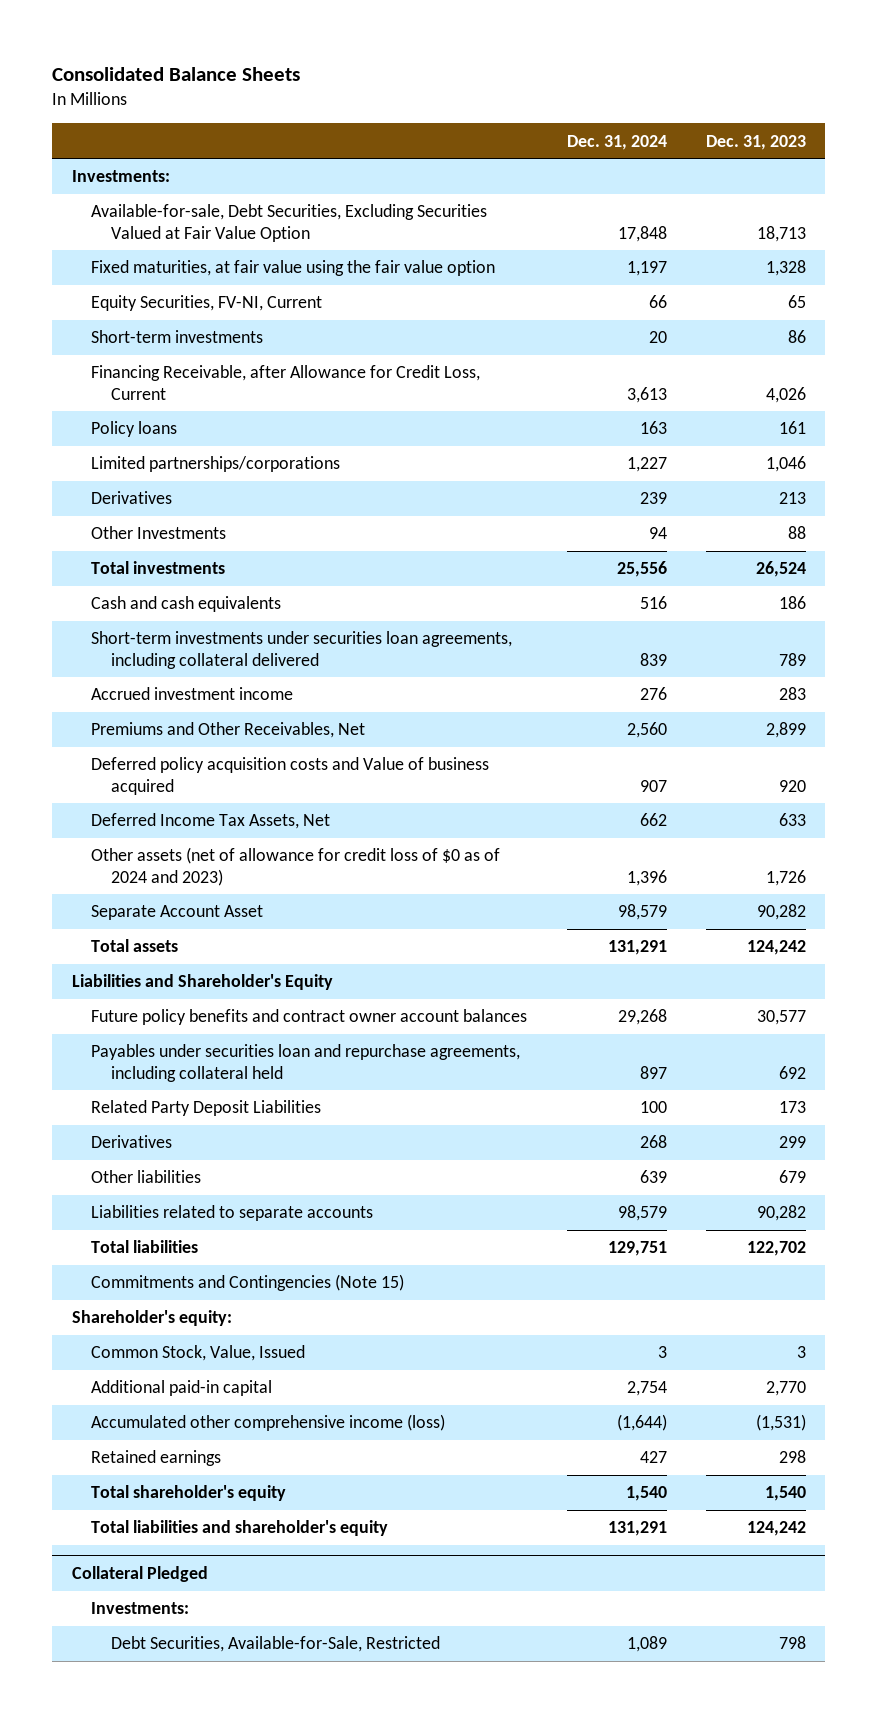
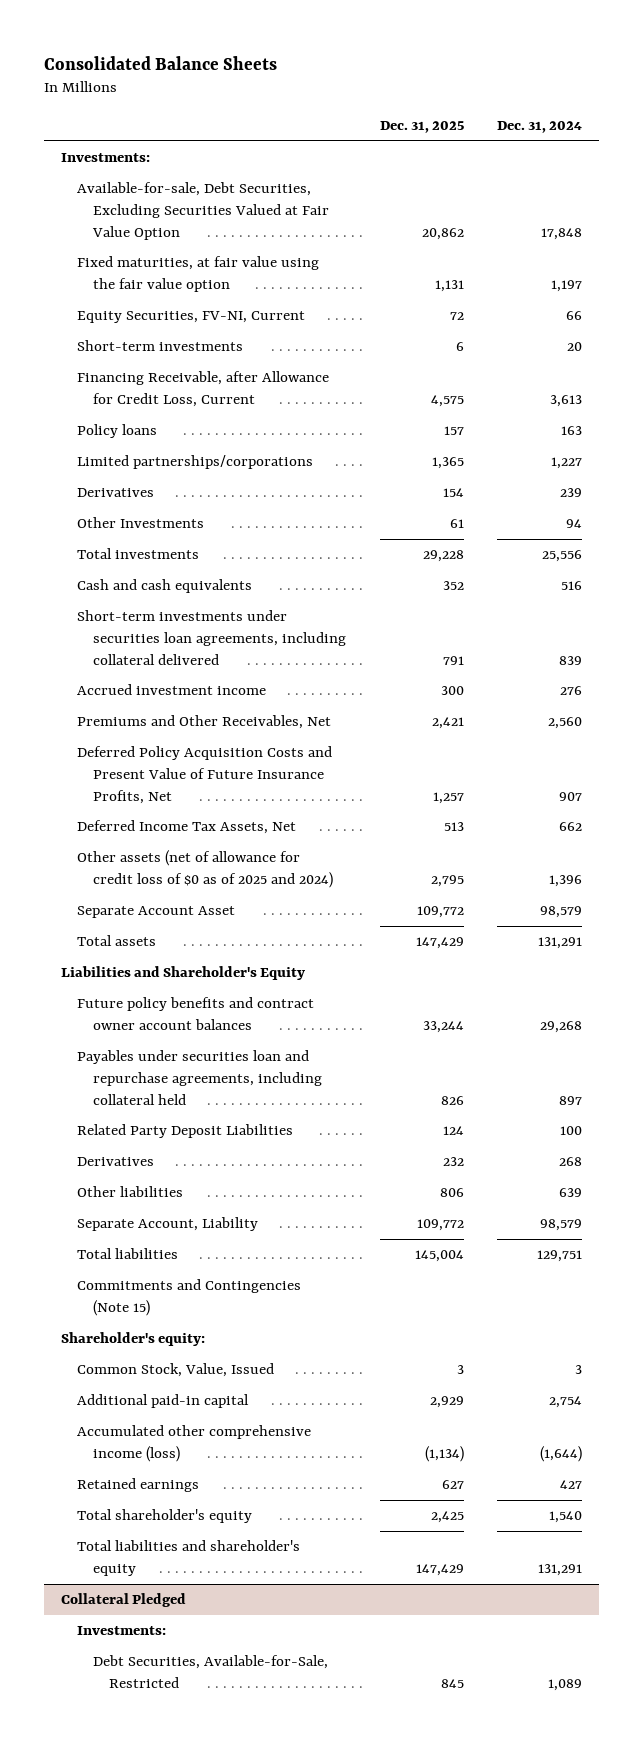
[705,134,806,150] Dec. 31, 2023 -> none
none -> [379,120,464,133] Dec. 31, 2025
[91,757,490,795] Deferred policy acquisition costs and Value of business acquired -> [76,746,332,804] Deferred Policy Acquisition Costs and Present Value of Future Insurance Profits, Net
[91,847,501,886] Other assets (net of allowance for credit loss of $0 as of 2024 and 2023) -> [76,850,333,888] Other assets (net of allowance for credit loss of $0 as of 2025 and 2024)
[91,1205,374,1222] Liabilities related to separate accounts -> [76,1217,258,1232] Separate Account, Liability

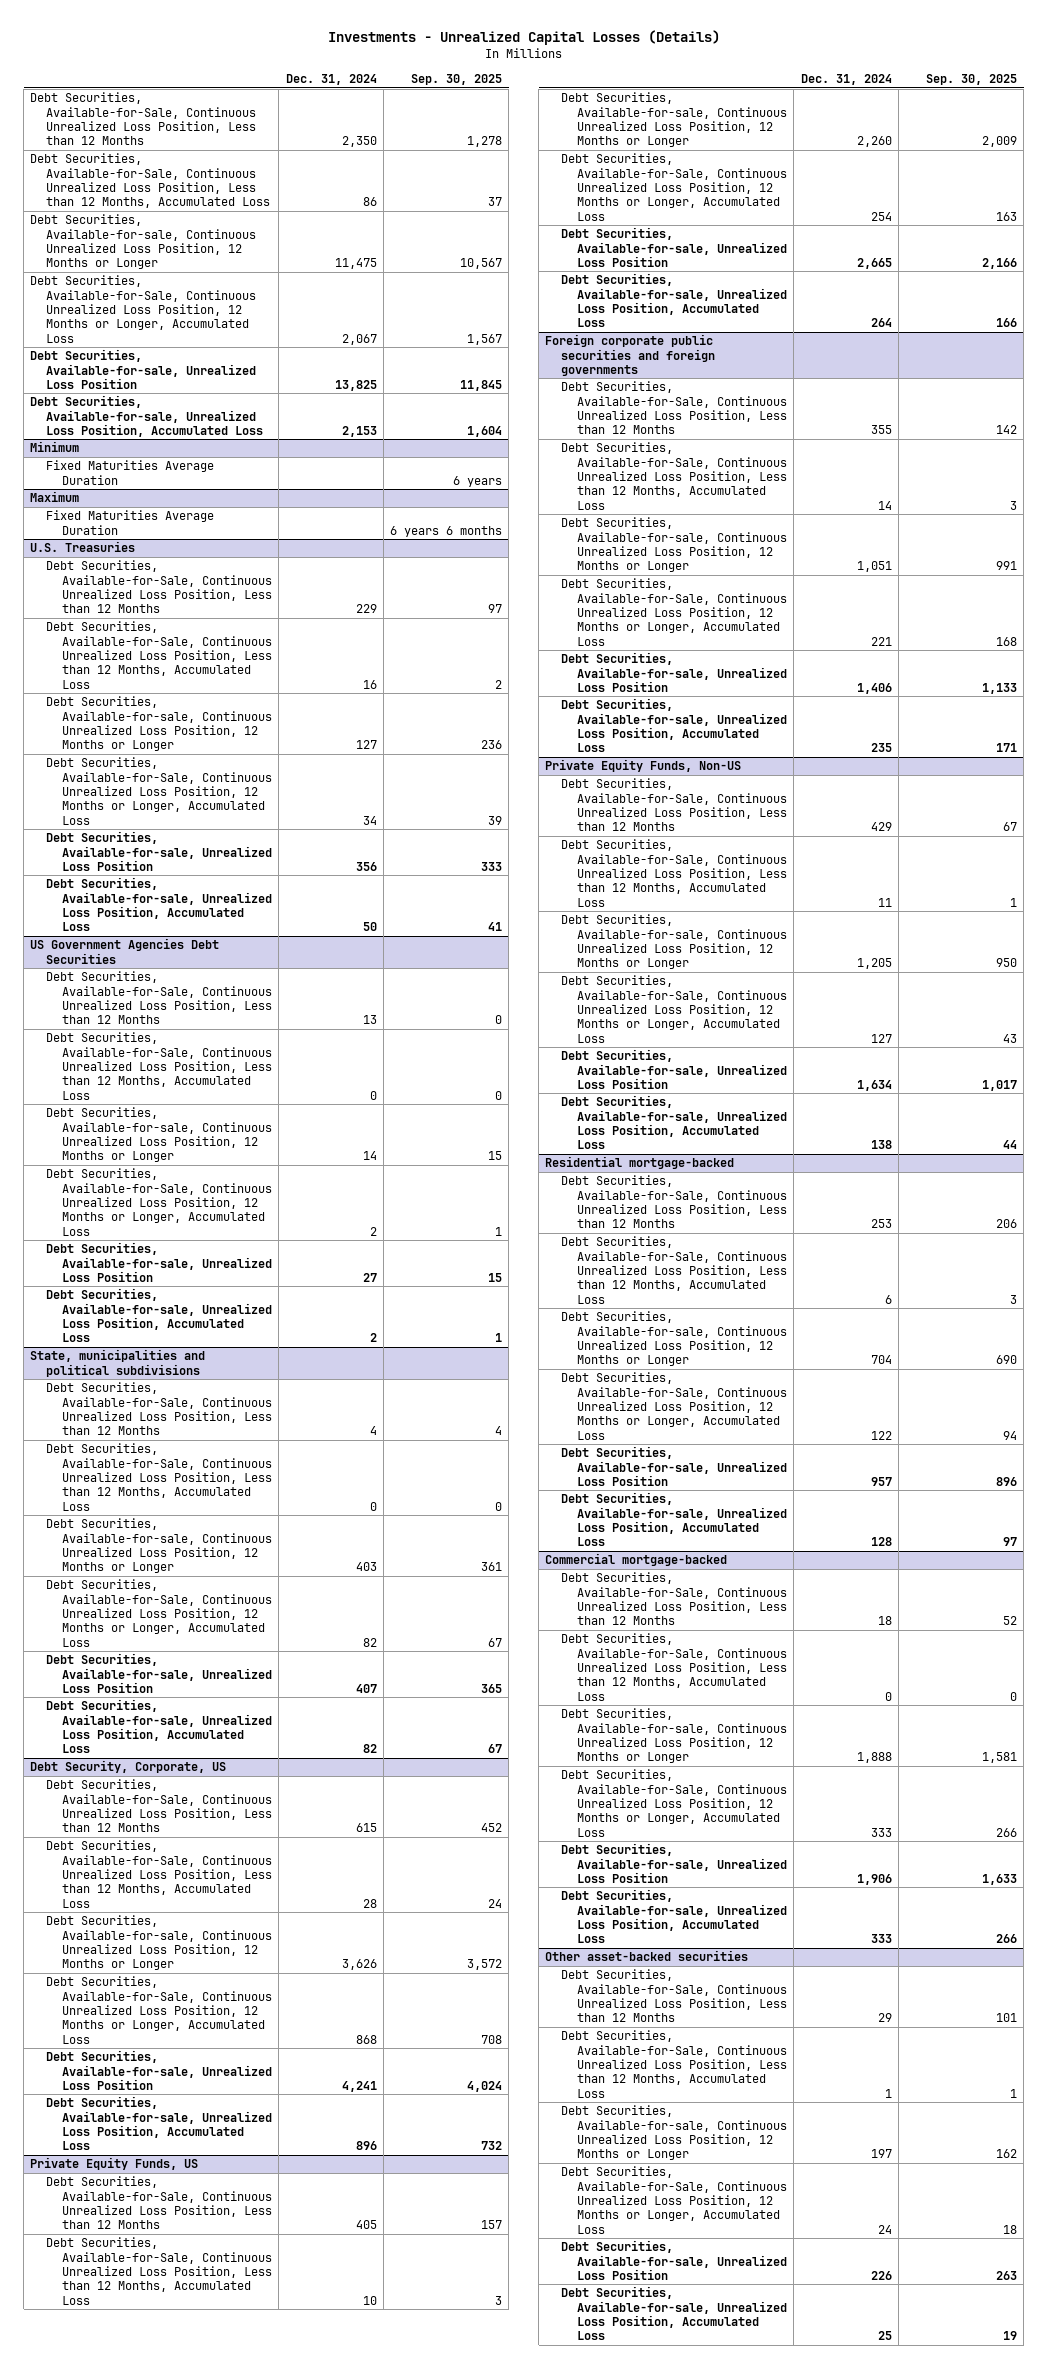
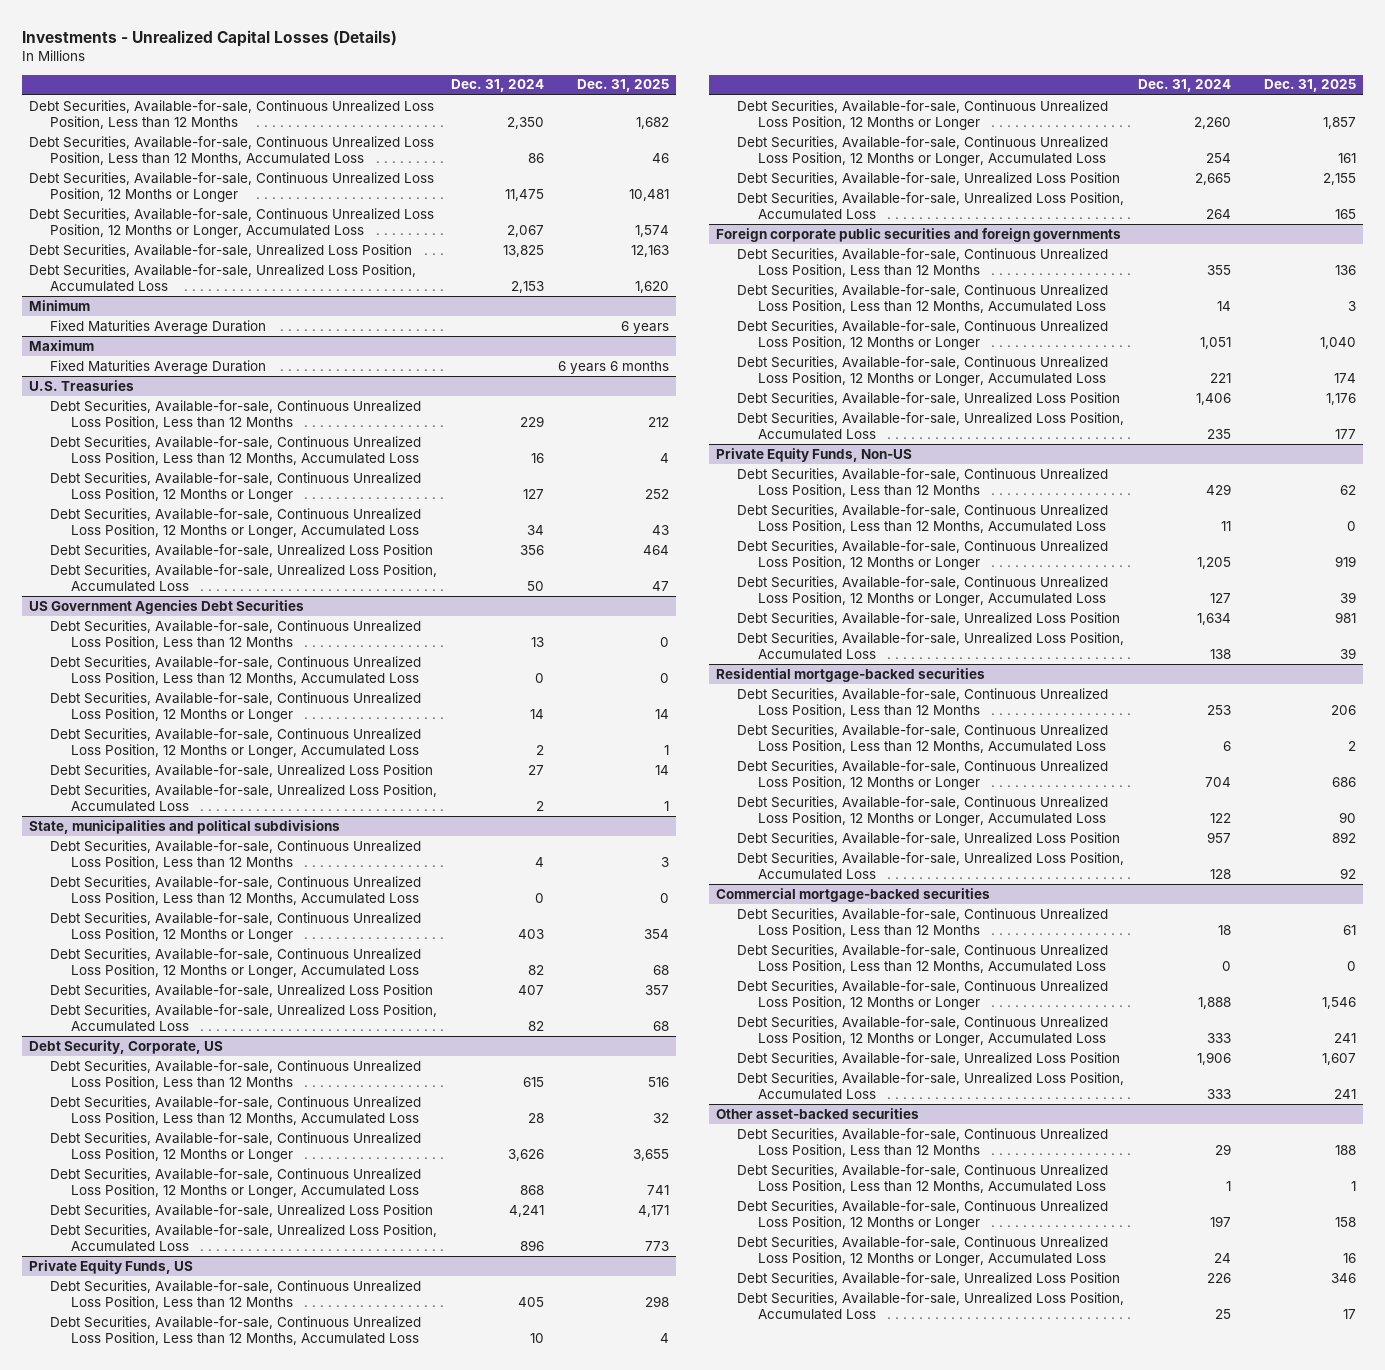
[411,74,503,86] Sep. 30, 2025 -> none
none -> [576,79,669,93] Dec. 31, 2025
[30,92,257,146] Debt Securities, Available-for-Sale, Continuous Unrealized Loss Position, Less than 12 Months -> [28,99,434,130] Debt Securities, Available-for-sale, Continuous Unrealized Loss Position, Less than 12 Months
[30,153,271,209] Debt Securities, Available-for-Sale, Continuous Unrealized Loss Position, Less than 12 Months, Accumulated Loss -> [28,135,434,166] Debt Securities, Available-for-sale, Continuous Unrealized Loss Position, Less than 12 Months, Accumulated Loss
[30,275,257,343] Debt Securities, Available-for-Sale, Continuous Unrealized Loss Position, 12 Months or Longer, Accumulated Loss -> [28,207,434,239] Debt Securities, Available-for-sale, Continuous Unrealized Loss Position, 12 Months or Longer, Accumulated Loss
[46,560,272,614] Debt Securities, Available-for-Sale, Continuous Unrealized Loss Position, Less than 12 Months -> [49,399,421,430] Debt Securities, Available-for-sale, Continuous Unrealized Loss Position, Less than 12 Months
[46,621,272,689] Debt Securities, Available-for-Sale, Continuous Unrealized Loss Position, Less than 12 Months, Accumulated Loss -> [49,435,421,466] Debt Securities, Available-for-sale, Continuous Unrealized Loss Position, Less than 12 Months, Accumulated Loss
[46,757,272,825] Debt Securities, Available-for-Sale, Continuous Unrealized Loss Position, 12 Months or Longer, Accumulated Loss -> [49,507,421,539] Debt Securities, Available-for-sale, Continuous Unrealized Loss Position, 12 Months or Longer, Accumulated Loss
[46,971,272,1025] Debt Securities, Available-for-Sale, Continuous Unrealized Loss Position, Less than 12 Months -> [49,619,421,650] Debt Securities, Available-for-sale, Continuous Unrealized Loss Position, Less than 12 Months
[46,1032,272,1100] Debt Securities, Available-for-Sale, Continuous Unrealized Loss Position, Less than 12 Months, Accumulated Loss -> [49,655,421,686] Debt Securities, Available-for-sale, Continuous Unrealized Loss Position, Less than 12 Months, Accumulated Loss
[46,1168,272,1236] Debt Securities, Available-for-Sale, Continuous Unrealized Loss Position, 12 Months or Longer, Accumulated Loss -> [49,727,421,759] Debt Securities, Available-for-sale, Continuous Unrealized Loss Position, 12 Months or Longer, Accumulated Loss
[46,1382,272,1436] Debt Securities, Available-for-Sale, Continuous Unrealized Loss Position, Less than 12 Months -> [49,839,421,870] Debt Securities, Available-for-sale, Continuous Unrealized Loss Position, Less than 12 Months
[46,1443,272,1511] Debt Securities, Available-for-Sale, Continuous Unrealized Loss Position, Less than 12 Months, Accumulated Loss -> [49,875,421,906] Debt Securities, Available-for-sale, Continuous Unrealized Loss Position, Less than 12 Months, Accumulated Loss
[46,1579,272,1647] Debt Securities, Available-for-Sale, Continuous Unrealized Loss Position, 12 Months or Longer, Accumulated Loss -> [49,947,421,979] Debt Securities, Available-for-sale, Continuous Unrealized Loss Position, 12 Months or Longer, Accumulated Loss
[46,1779,272,1833] Debt Securities, Available-for-Sale, Continuous Unrealized Loss Position, Less than 12 Months -> [49,1059,421,1090] Debt Securities, Available-for-sale, Continuous Unrealized Loss Position, Less than 12 Months
[46,1840,272,1908] Debt Securities, Available-for-Sale, Continuous Unrealized Loss Position, Less than 12 Months, Accumulated Loss -> [49,1095,421,1126] Debt Securities, Available-for-sale, Continuous Unrealized Loss Position, Less than 12 Months, Accumulated Loss
[46,1976,272,2044] Debt Securities, Available-for-Sale, Continuous Unrealized Loss Position, 12 Months or Longer, Accumulated Loss -> [49,1167,421,1199] Debt Securities, Available-for-sale, Continuous Unrealized Loss Position, 12 Months or Longer, Accumulated Loss
[46,2176,272,2230] Debt Securities, Available-for-Sale, Continuous Unrealized Loss Position, Less than 12 Months -> [49,1279,421,1310] Debt Securities, Available-for-sale, Continuous Unrealized Loss Position, Less than 12 Months
[46,2237,272,2305] Debt Securities, Available-for-Sale, Continuous Unrealized Loss Position, Less than 12 Months, Accumulated Loss -> [49,1315,421,1346] Debt Securities, Available-for-sale, Continuous Unrealized Loss Position, Less than 12 Months, Accumulated Loss
[561,153,787,221] Debt Securities, Available-for-Sale, Continuous Unrealized Loss Position, 12 Months or Longer, Accumulated Loss -> [737,135,1109,167] Debt Securities, Available-for-sale, Continuous Unrealized Loss Position, 12 Months or Longer, Accumulated Loss
[561,381,787,435] Debt Securities, Available-for-Sale, Continuous Unrealized Loss Position, Less than 12 Months -> [737,247,1109,278] Debt Securities, Available-for-sale, Continuous Unrealized Loss Position, Less than 12 Months
[561,442,787,510] Debt Securities, Available-for-Sale, Continuous Unrealized Loss Position, Less than 12 Months, Accumulated Loss -> [737,283,1109,314] Debt Securities, Available-for-sale, Continuous Unrealized Loss Position, Less than 12 Months, Accumulated Loss
[561,578,787,646] Debt Securities, Available-for-Sale, Continuous Unrealized Loss Position, 12 Months or Longer, Accumulated Loss -> [737,355,1109,387] Debt Securities, Available-for-sale, Continuous Unrealized Loss Position, 12 Months or Longer, Accumulated Loss
[561,778,787,832] Debt Securities, Available-for-Sale, Continuous Unrealized Loss Position, Less than 12 Months -> [737,467,1109,498] Debt Securities, Available-for-sale, Continuous Unrealized Loss Position, Less than 12 Months
[561,839,787,907] Debt Securities, Available-for-Sale, Continuous Unrealized Loss Position, Less than 12 Months, Accumulated Loss -> [737,503,1109,534] Debt Securities, Available-for-sale, Continuous Unrealized Loss Position, Less than 12 Months, Accumulated Loss
[561,975,787,1043] Debt Securities, Available-for-Sale, Continuous Unrealized Loss Position, 12 Months or Longer, Accumulated Loss -> [737,575,1109,607] Debt Securities, Available-for-sale, Continuous Unrealized Loss Position, 12 Months or Longer, Accumulated Loss
[545,1156,735,1170] Residential mortgage-backed -> [716,667,986,682] Residential mortgage-backed securities
[561,1175,787,1229] Debt Securities, Available-for-Sale, Continuous Unrealized Loss Position, Less than 12 Months -> [737,687,1109,718] Debt Securities, Available-for-sale, Continuous Unrealized Loss Position, Less than 12 Months
[561,1236,787,1304] Debt Securities, Available-for-Sale, Continuous Unrealized Loss Position, Less than 12 Months, Accumulated Loss -> [737,723,1109,754] Debt Securities, Available-for-sale, Continuous Unrealized Loss Position, Less than 12 Months, Accumulated Loss
[561,1372,787,1440] Debt Securities, Available-for-Sale, Continuous Unrealized Loss Position, 12 Months or Longer, Accumulated Loss -> [737,795,1109,827] Debt Securities, Available-for-sale, Continuous Unrealized Loss Position, 12 Months or Longer, Accumulated Loss
[545,1553,728,1567] Commercial mortgage-backed -> [716,887,991,902] Commercial mortgage-backed securities
[561,1572,787,1626] Debt Securities, Available-for-Sale, Continuous Unrealized Loss Position, Less than 12 Months -> [737,907,1109,938] Debt Securities, Available-for-sale, Continuous Unrealized Loss Position, Less than 12 Months
[561,1633,787,1701] Debt Securities, Available-for-Sale, Continuous Unrealized Loss Position, Less than 12 Months, Accumulated Loss -> [737,943,1109,974] Debt Securities, Available-for-sale, Continuous Unrealized Loss Position, Less than 12 Months, Accumulated Loss
[561,1769,787,1837] Debt Securities, Available-for-Sale, Continuous Unrealized Loss Position, 12 Months or Longer, Accumulated Loss -> [737,1015,1109,1047] Debt Securities, Available-for-sale, Continuous Unrealized Loss Position, 12 Months or Longer, Accumulated Loss
[561,1969,787,2023] Debt Securities, Available-for-Sale, Continuous Unrealized Loss Position, Less than 12 Months -> [737,1127,1109,1158] Debt Securities, Available-for-sale, Continuous Unrealized Loss Position, Less than 12 Months
[561,2030,787,2098] Debt Securities, Available-for-Sale, Continuous Unrealized Loss Position, Less than 12 Months, Accumulated Loss -> [737,1163,1109,1194] Debt Securities, Available-for-sale, Continuous Unrealized Loss Position, Less than 12 Months, Accumulated Loss
[561,2166,787,2234] Debt Securities, Available-for-Sale, Continuous Unrealized Loss Position, 12 Months or Longer, Accumulated Loss -> [737,1235,1109,1267] Debt Securities, Available-for-sale, Continuous Unrealized Loss Position, 12 Months or Longer, Accumulated Loss

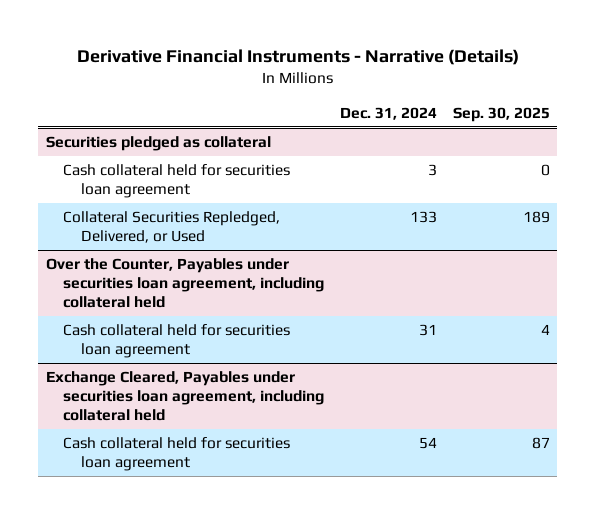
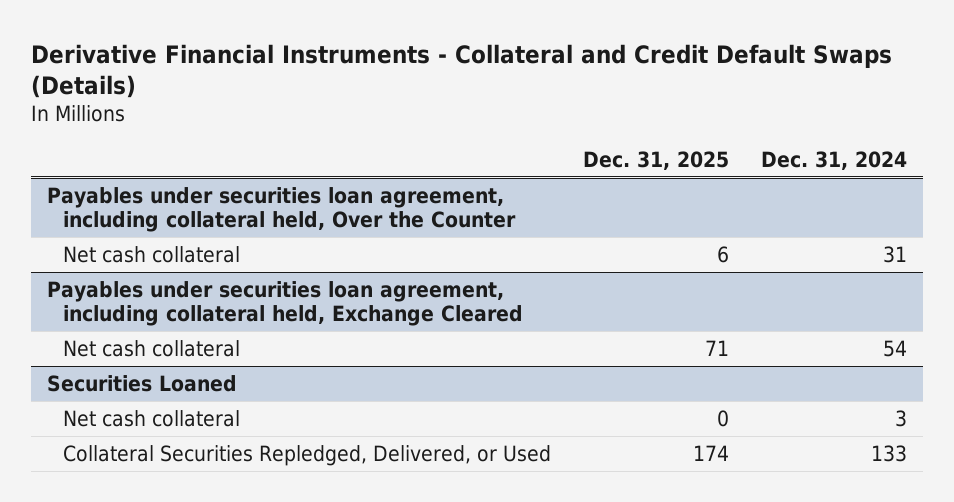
[76,49,519,66] Derivative Financial Instruments - Narrative (Details) -> [30,43,892,99] Derivative Financial Instruments - Collateral and Credit Default Swaps (Details)
[452,106,550,122] Sep. 30, 2025 -> none
none -> [583,150,730,170] Dec. 31, 2025
[45,135,271,151] Securities pledged as collateral -> none
none -> [46,186,517,232] Payables under securities loan agreement, including collateral held, Over the Counter
[63,163,291,199] Cash collateral held for securities loan agreement -> [63,245,241,263] Net cash collateral
[427,163,437,176] 3 -> [882,245,907,263] 31
none -> [46,280,524,326] Payables under securities loan agreement, including collateral held, Exchange Cleared
none -> [63,339,241,357] Net cash collateral
none -> [46,374,237,392] Securities Loaned
none -> [63,409,241,427] Net cash collateral
[45,257,325,309] Over the Counter, Payables under securities loan agreement, including collateral held -> none
[63,323,291,359] Cash collateral held for securities loan agreement -> none
[45,370,325,422] Exchange Cleared, Payables under securities loan agreement, including collateral held -> none
[63,436,291,472] Cash collateral held for securities loan agreement -> none

